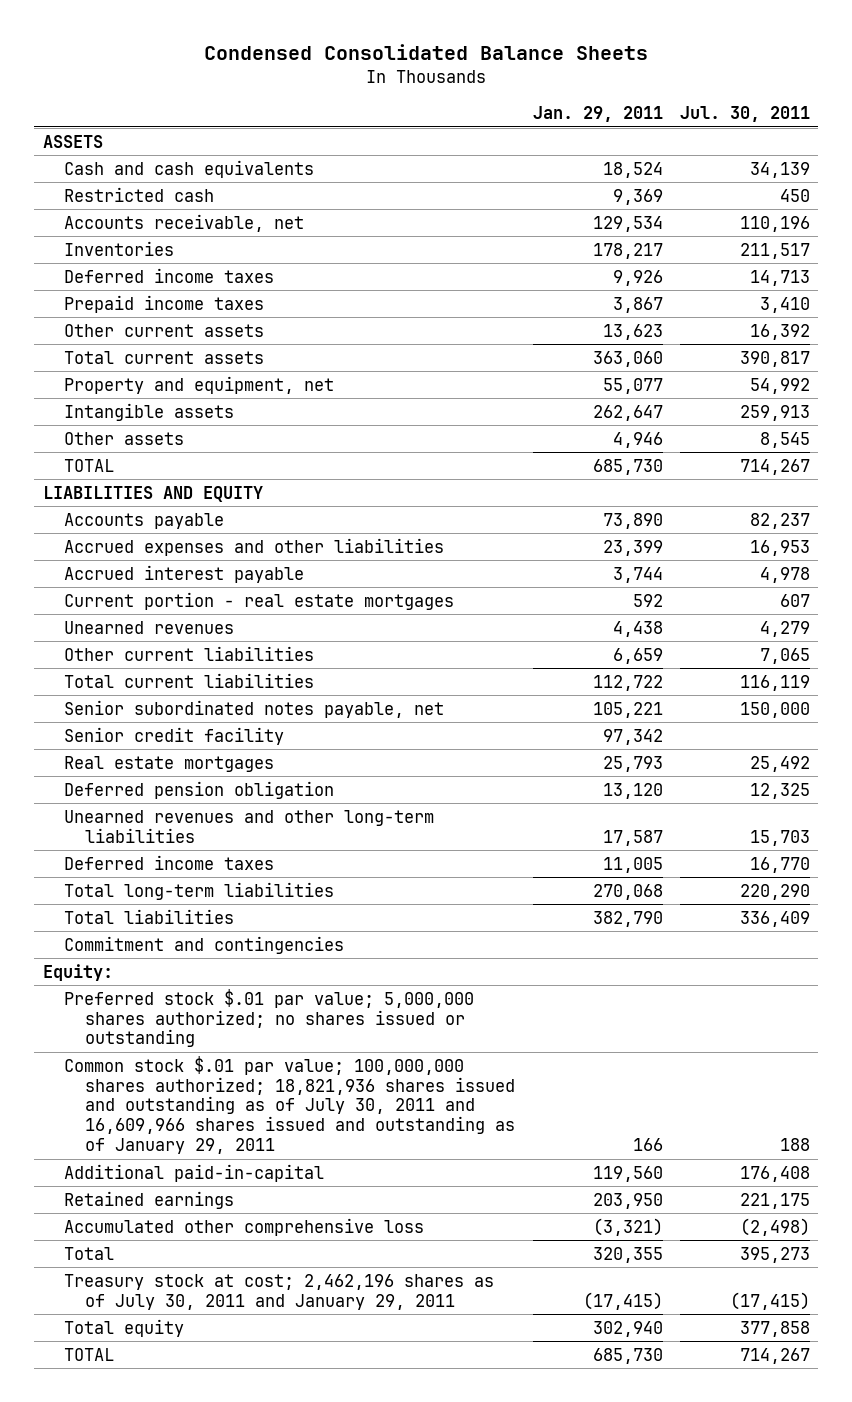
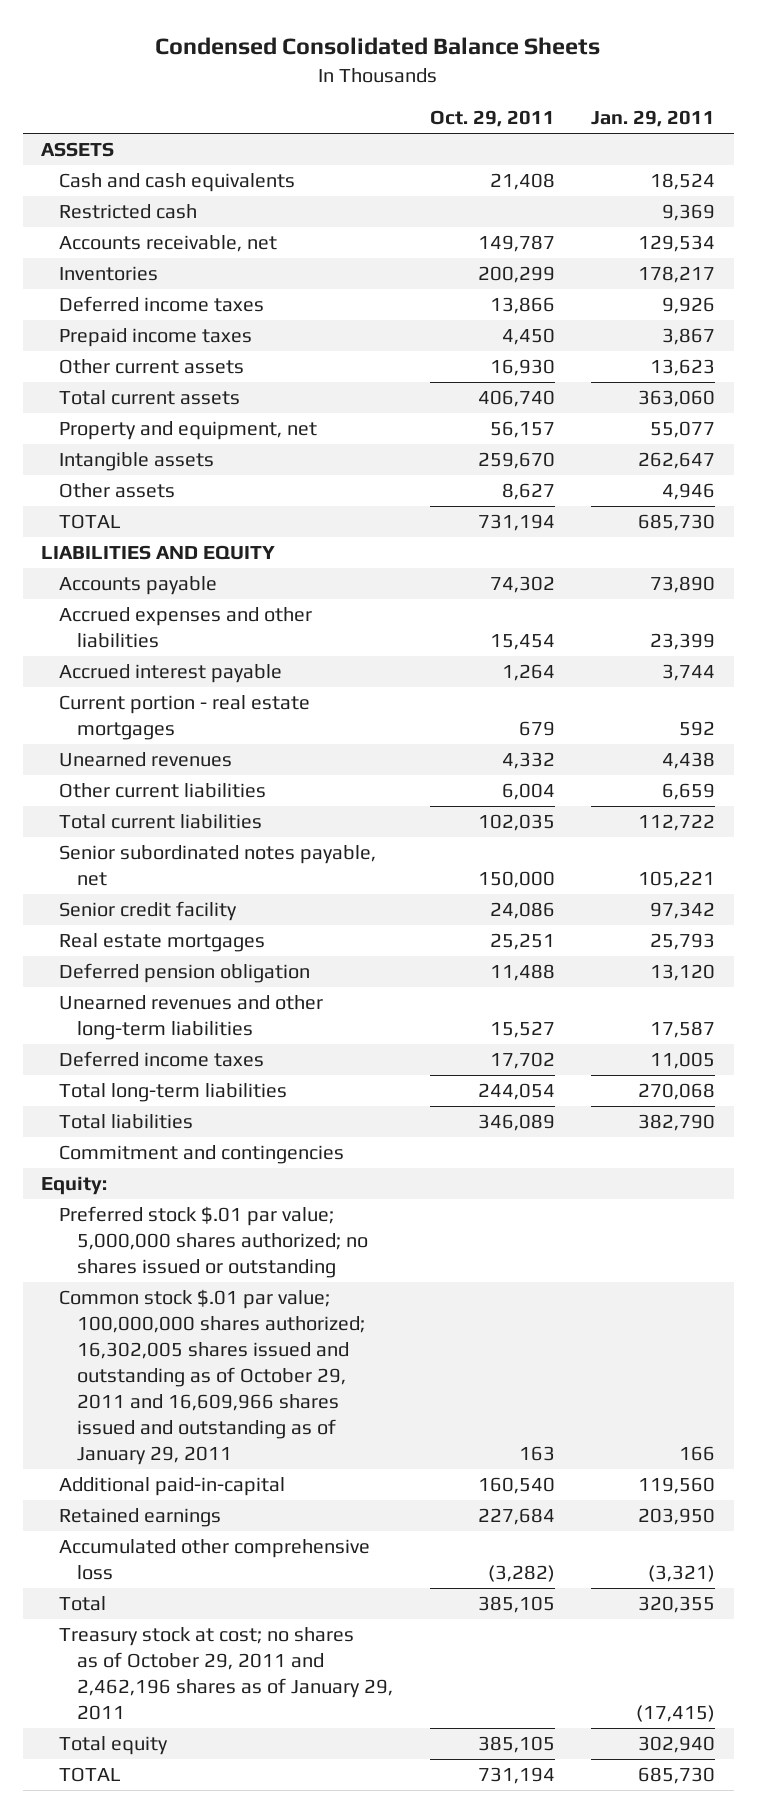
[679,106,810,123] Jul. 30, 2011 -> none
none -> [429,110,555,128] Oct. 29, 2011
[63,1055,516,1155] Common stock $.01 par value; 100,000,000 shares authorized; 18,821,936 shares issued and outstanding as of July 30, 2011 and 16,609,966 shares issued and outstanding as of January 29, 2011 -> [59,1289,365,1465] Common stock $.01 par value; 100,000,000 shares authorized; 16,302,005 shares issued and outstanding as of October 29, 2011 and 16,609,966 shares issued and outstanding as of January 29, 2011
[63,1273,494,1310] Treasury stock at cost; 2,462,196 shares as of July 30, 2011 and January 29, 2011 -> [59,1627,393,1720] Treasury stock at cost; no shares as of October 29, 2011 and 2,462,196 shares as of January 29, 2011

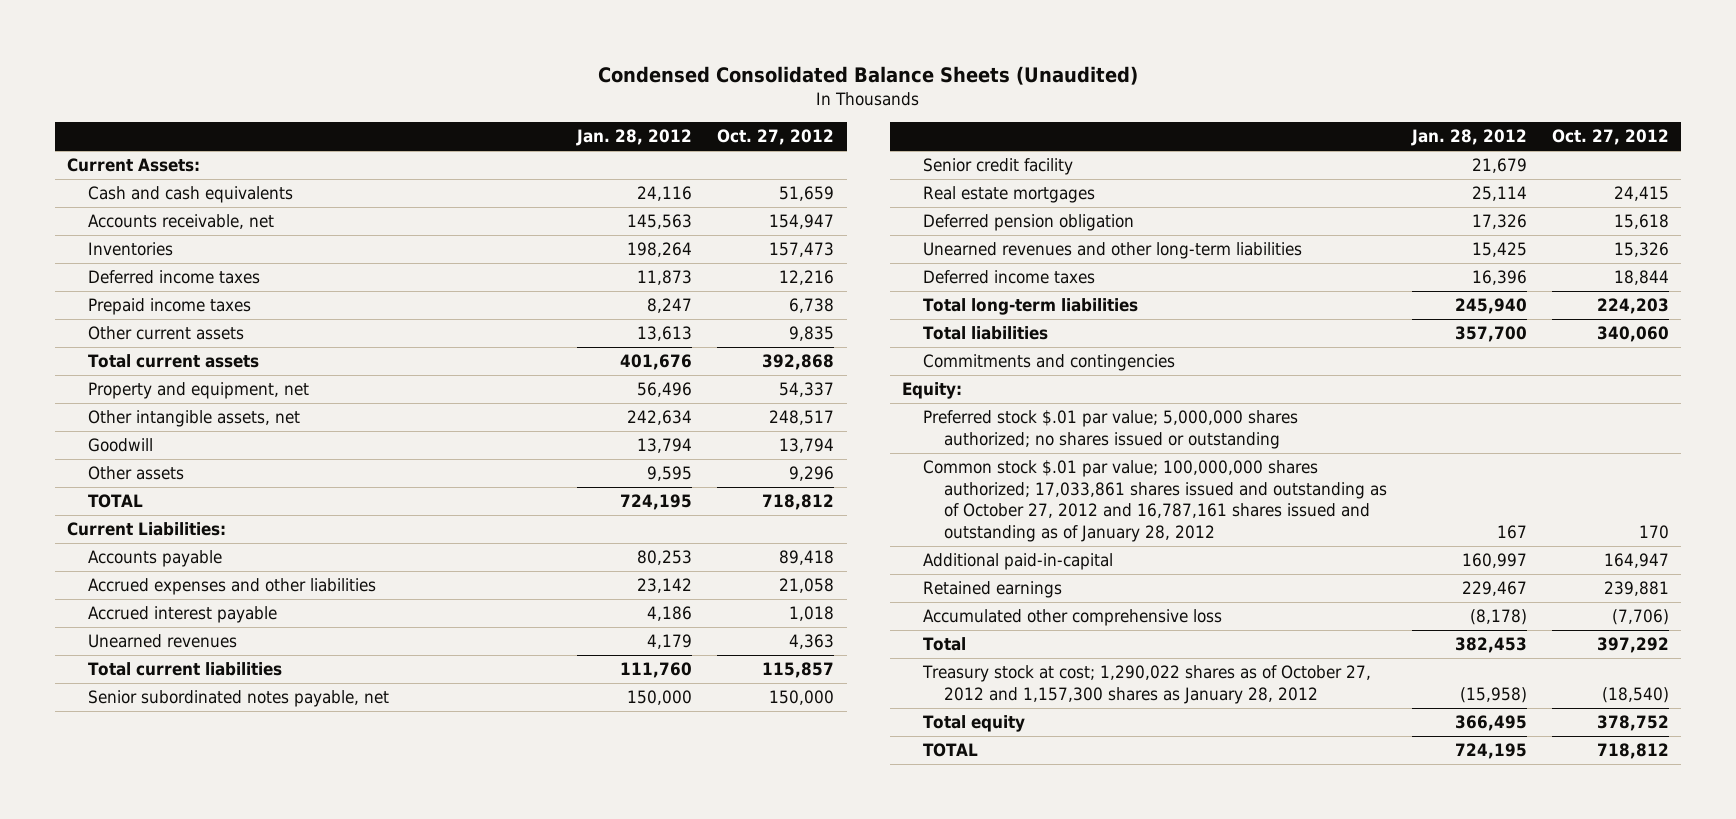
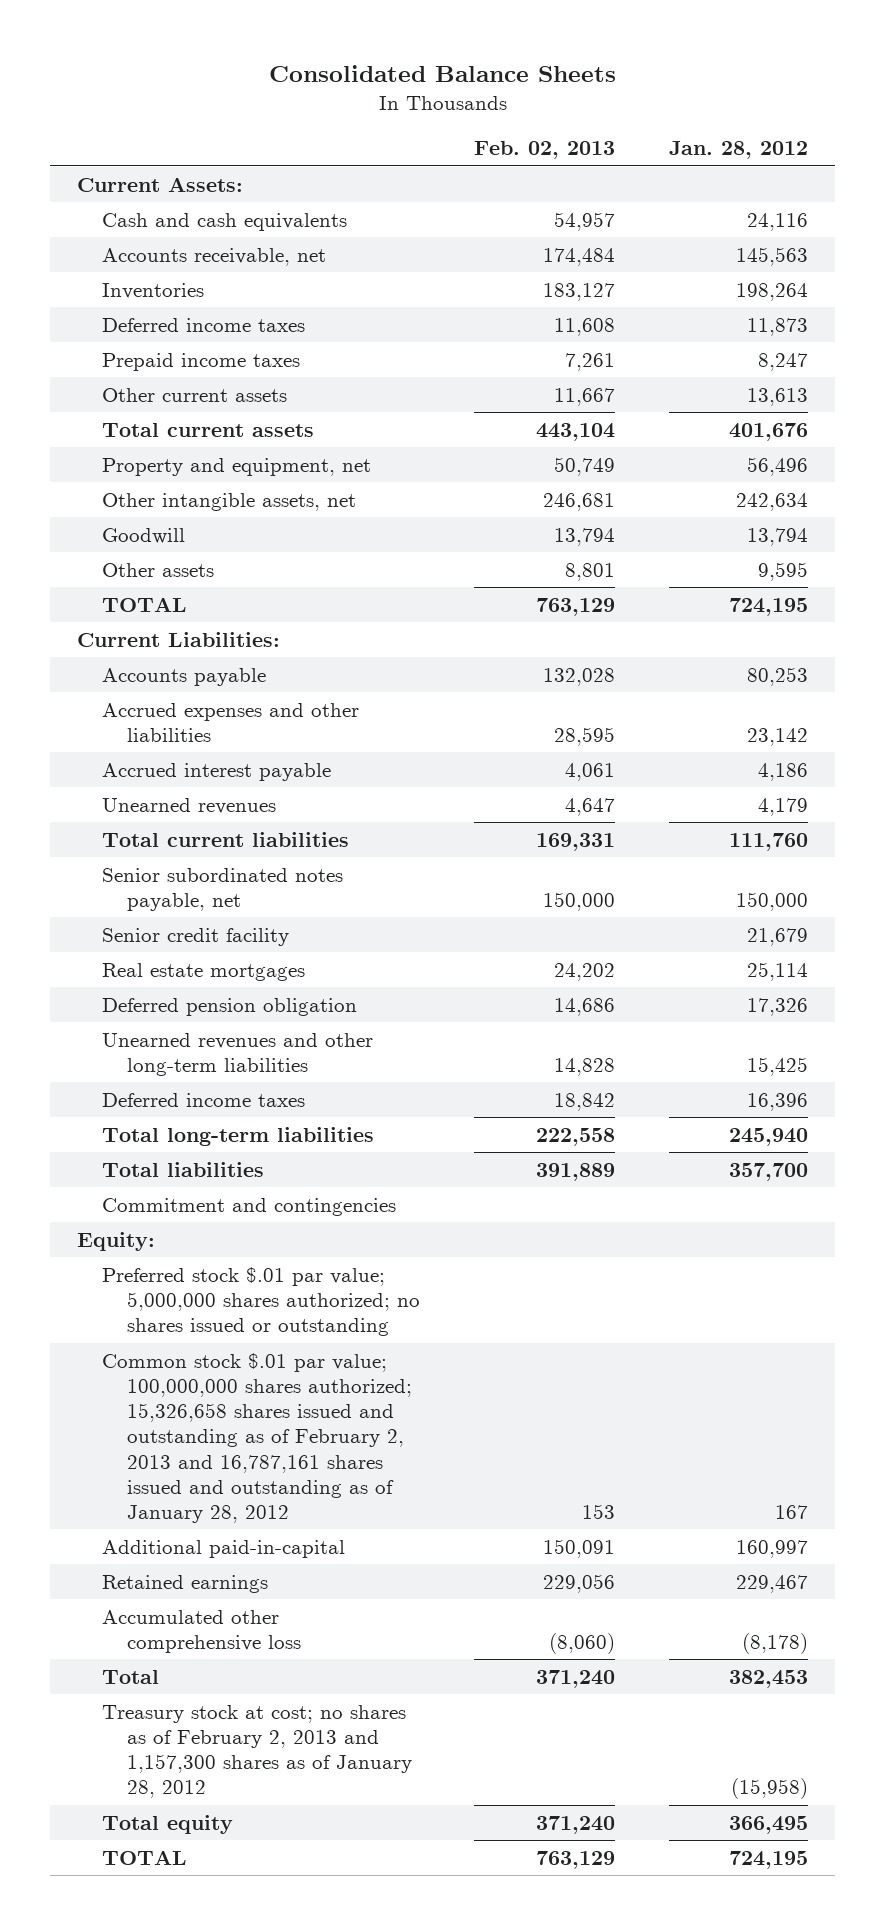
[598,65,1139,85] Condensed Consolidated Balance Sheets (Unaudited) -> [268,65,616,83] Consolidated Balance Sheets
[717,129,835,146] Oct. 27, 2012 -> none
none -> [474,141,616,160] Feb. 02, 2013
[922,354,1175,372] Commitments and contingencies -> [102,1197,397,1216] Commitment and contingencies
[922,460,1387,542] Common stock $.01 par value; 100,000,000 shares authorized; 17,033,861 shares issued and outstanding as of October 27, 2012 and 16,787,161 shares issued and outstanding as of January 28, 2012 -> [102,1352,413,1523] Common stock $.01 par value; 100,000,000 shares authorized; 15,326,658 shares issued and outstanding as of February 2, 2013 and 16,787,161 shares issued and outstanding as of January 28, 2012
[921,665,1371,704] Treasury stock at cost; 1,290,022 shares as of October 27, 2012 and 1,157,300 shares as January 28, 2012 -> [102,1704,413,1799] Treasury stock at cost; no shares as of February 2, 2013 and 1,157,300 shares as of January 28, 2012

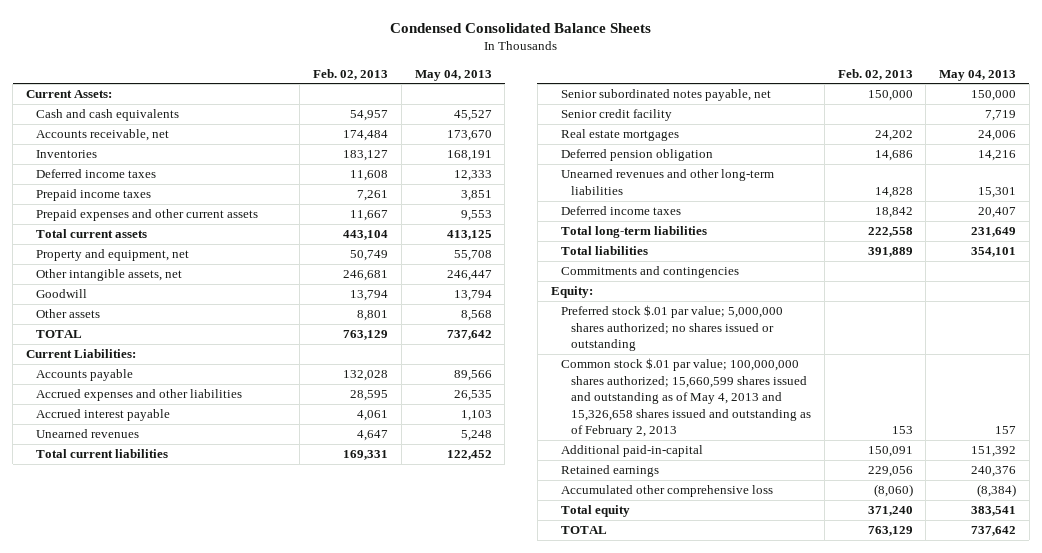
[268,65,616,83] Consolidated Balance Sheets -> [390,22,652,33] Condensed Consolidated Balance Sheets
[668,141,808,160] Jan. 28, 2012 -> none
none -> [414,69,492,81] May 04, 2013
[102,387,288,402] Other current assets -> [36,209,259,222] Prepaid expenses and other current assets
[102,1197,397,1216] Commitment and contingencies -> [560,266,739,279] Commitments and contingencies
[102,1352,413,1523] Common stock $.01 par value; 100,000,000 shares authorized; 15,326,658 shares issued and outstanding as of February 2, 2013 and 16,787,161 shares issued and outstanding as of January 28, 2012 -> [560,358,812,438] Common stock $.01 par value; 100,000,000 shares authorized; 15,660,599 shares issued and outstanding as of May 4, 2013 and 15,326,658 shares issued and outstanding as of February 2, 2013
[102,1669,160,1684] Total -> none
[102,1704,413,1799] Treasury stock at cost; no shares as of February 2, 2013 and 1,157,300 shares as of January 28, 2012 -> none

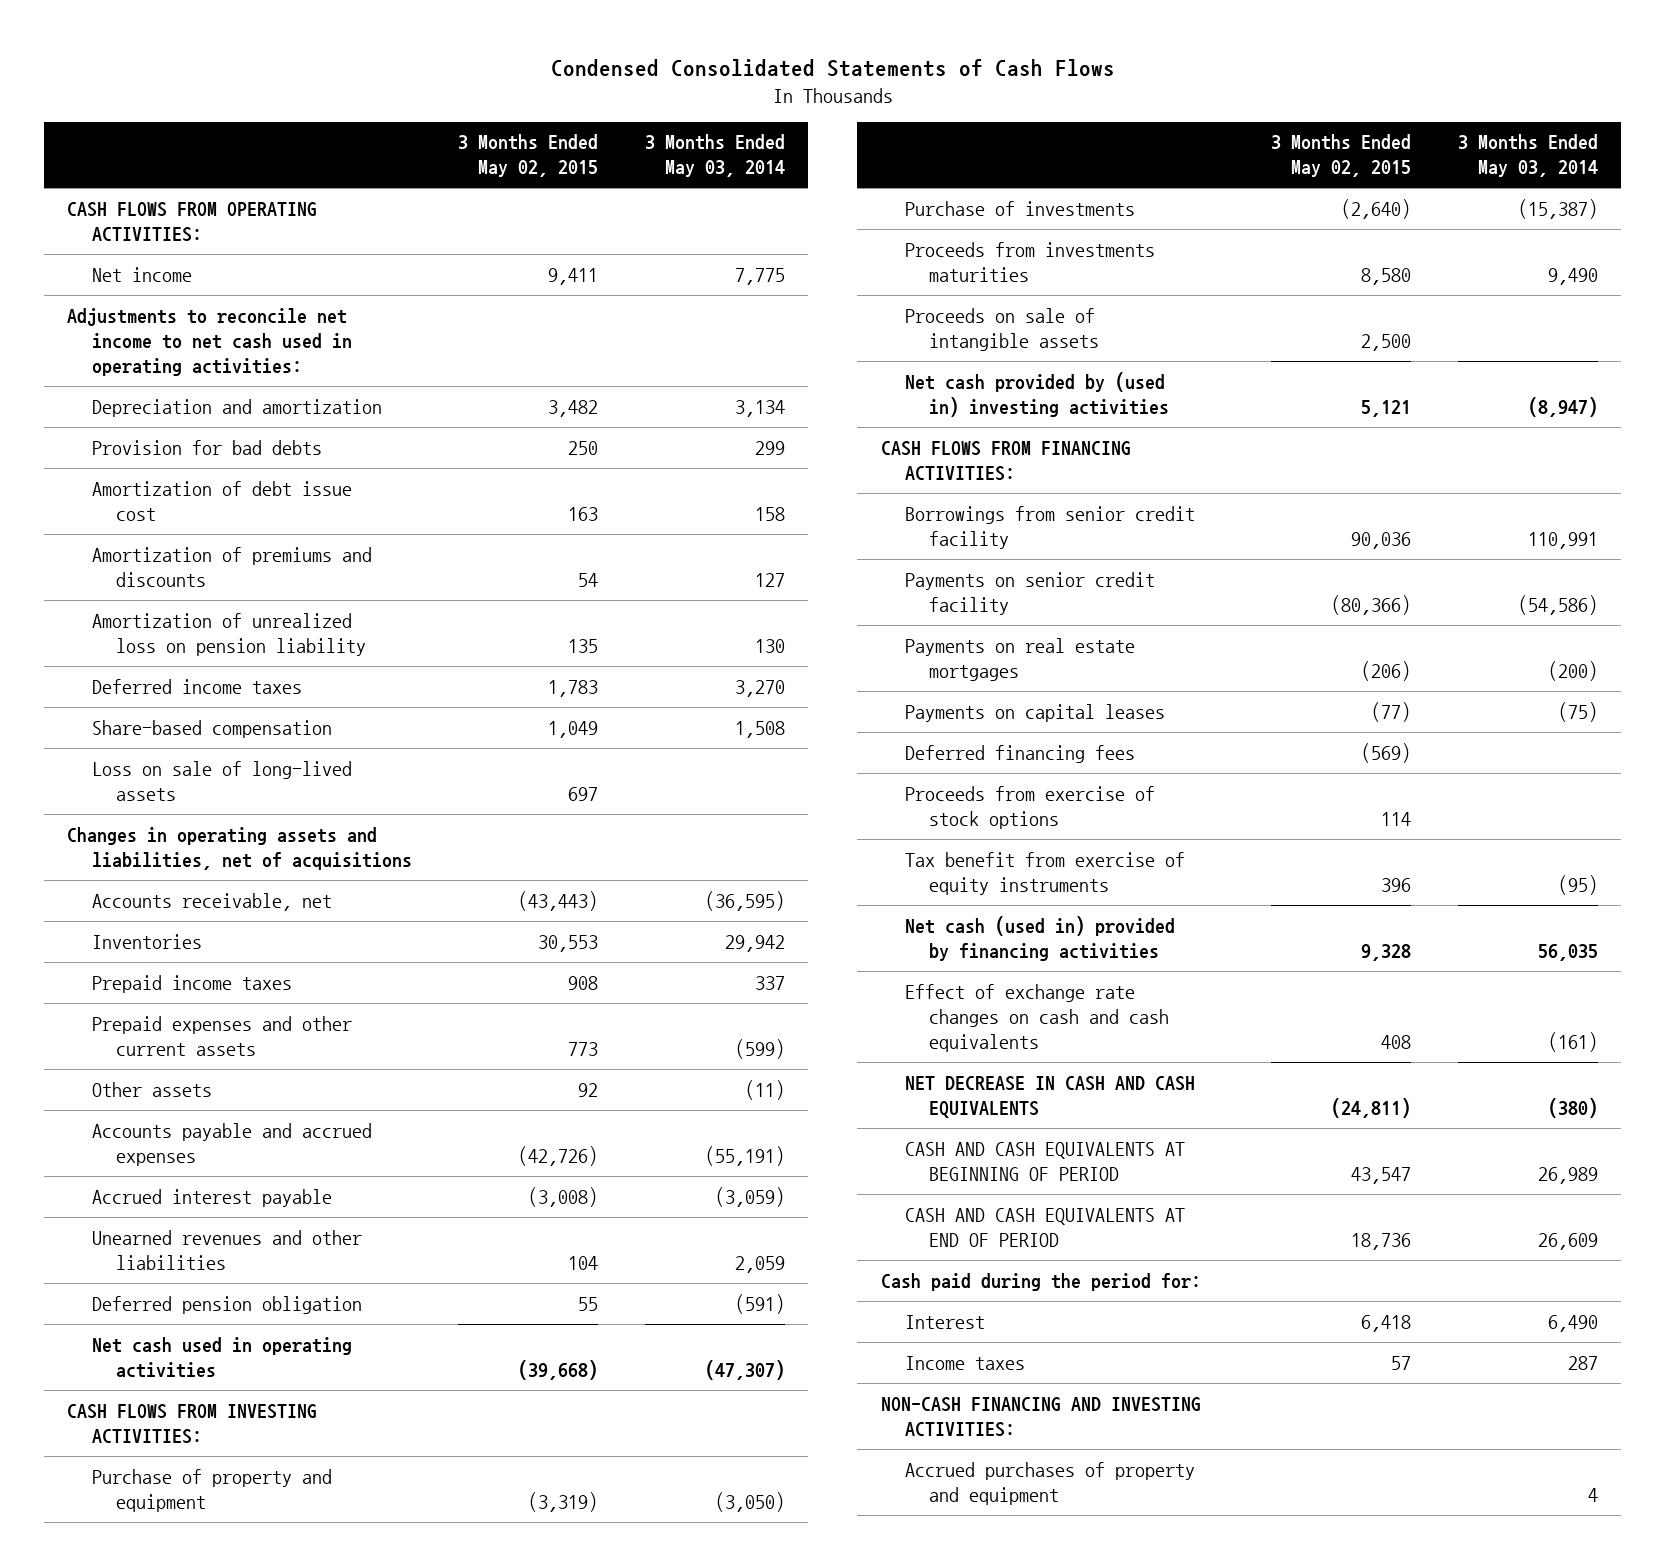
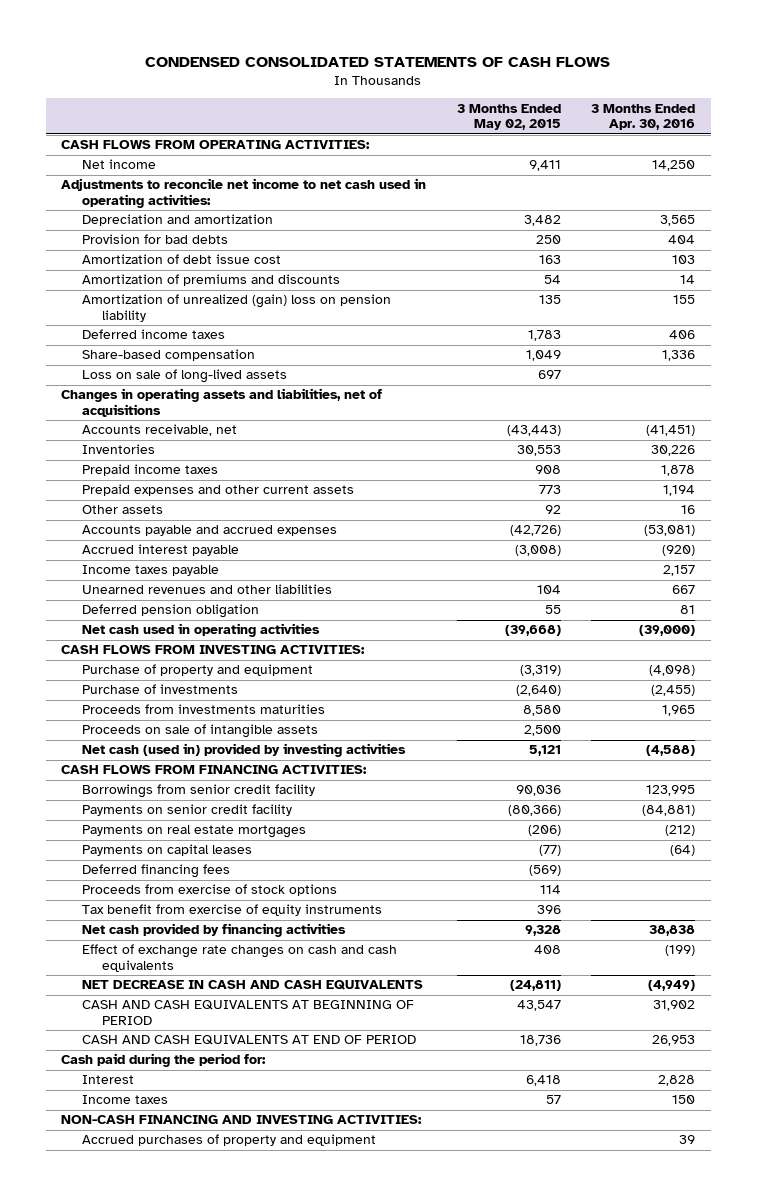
[550,59,1115,78] Condensed Consolidated Statements of Cash Flows -> [145,56,611,67] CONDENSED CONSOLIDATED STATEMENTS OF CASH FLOWS
[644,134,785,178] 3 Months Ended May 03, 2014 -> none
none -> [591,103,696,131] 3 Months Ended Apr. 30, 2016
[91,612,366,656] Amortization of unrealized loss on pension liability -> [81,294,391,323] Amortization of unrealized (gain) loss on pension liability
none -> [81,565,219,577] Income taxes payable
[904,371,1169,417] Net cash provided by (used in) investing activities -> [81,743,406,758] Net cash (used in) provided by investing activities
[904,915,1175,961] Net cash (used in) provided by financing activities -> [81,923,346,938] Net cash provided by financing activities

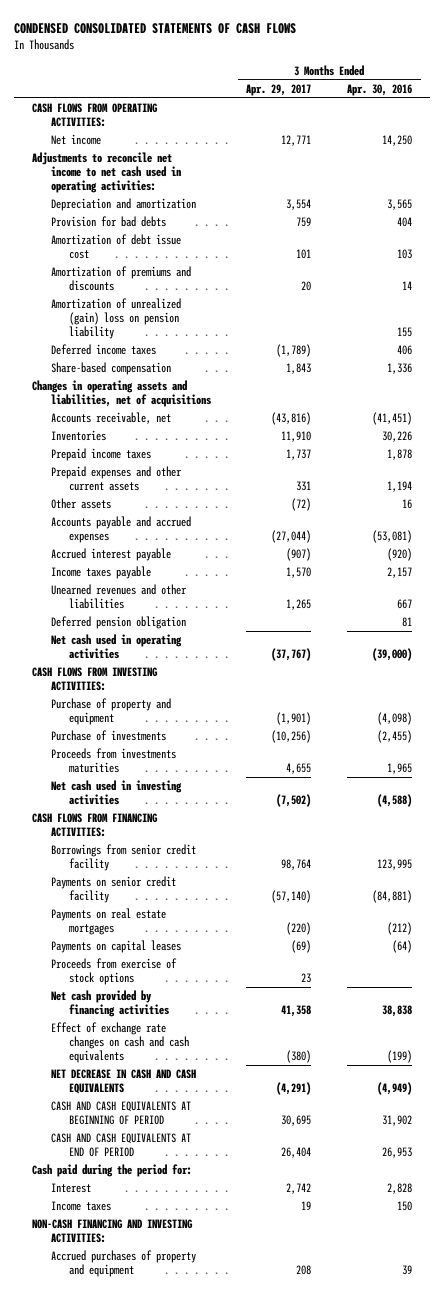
[456,103,561,131] 3 Months Ended May 02, 2015 -> none
none -> [246,83,312,96] Apr. 29, 2017
[81,369,287,384] Loss on sale of long-lived assets -> none
[81,724,318,739] Proceeds on sale of intangible assets -> none
[81,743,406,758] Net cash (used in) provided by investing activities -> [50,780,182,806] Net cash used in investing activities
[81,864,230,879] Deferred financing fees -> none
[81,904,382,917] Tax benefit from exercise of equity instruments -> none

